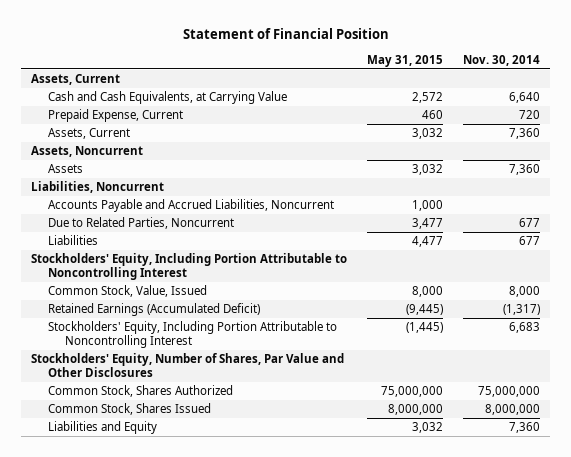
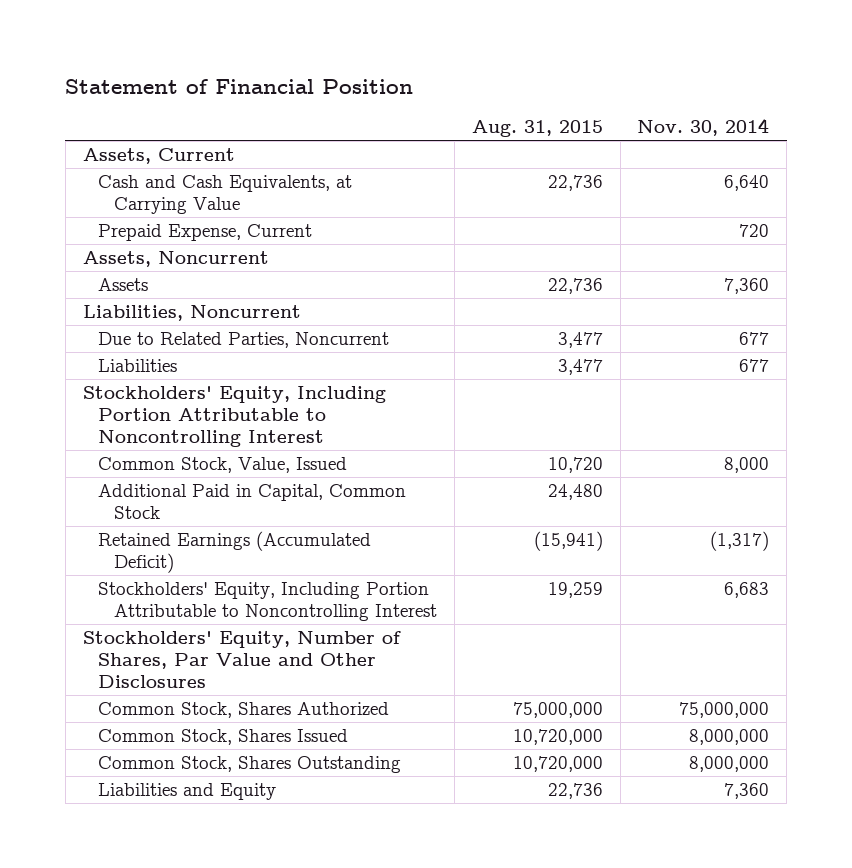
[367,54,444,67] May 31, 2015 -> none
none -> [471,120,603,138] Aug. 31, 2015
[48,128,131,140] Assets, Current -> none
[48,199,335,213] Accounts Payable and Accrued Liabilities, Noncurrent -> none
none -> [98,483,407,520] Additional Paid in Capital, Common Stock
none -> [98,755,402,773] Common Stock, Shares Outstanding

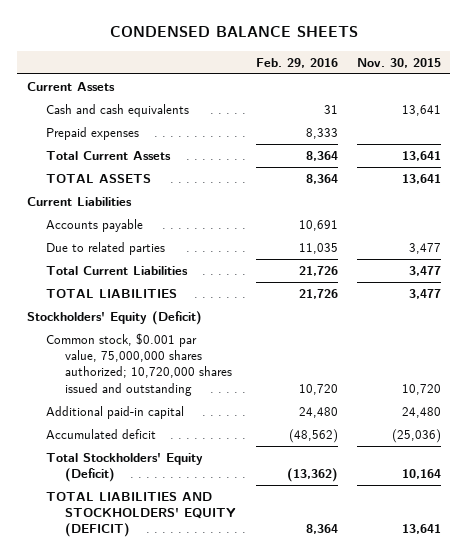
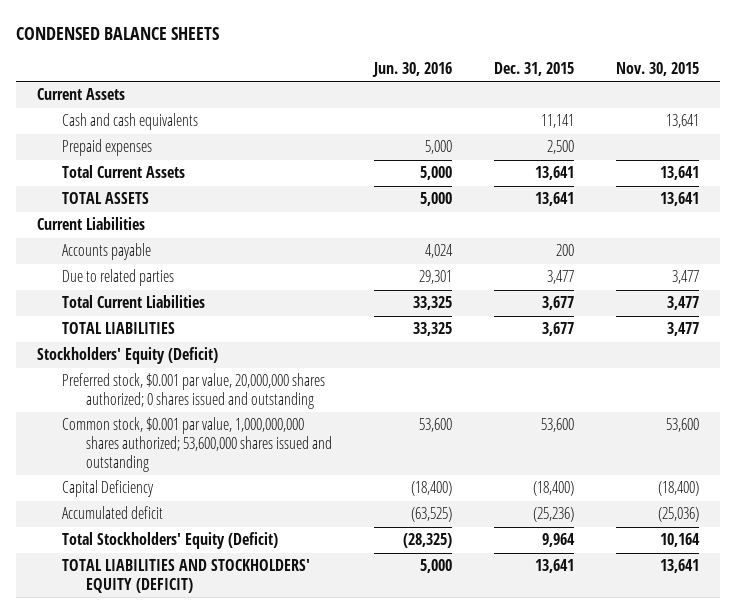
[255,57,338,68] Feb. 29, 2016 -> none
none -> [372,61,453,77] Jun. 30, 2016
none -> [494,61,575,76] Dec. 31, 2015
none -> [61,373,325,410] Preferred stock, $0.001 par value, 20,000,000 shares authorized; 0 shares issued and outstanding
[46,333,233,396] Common stock, $0.001 par value, 75,000,000 shares authorized; 10,720,000 shares issued and outstanding -> [61,417,333,473] Common stock, $0.001 par value, 1,000,000,000 shares authorized; 53,600,000 shares issued and outstanding
[401,383,441,395] 10,720 -> [666,418,700,433] 53,600
[46,406,185,420] Additional paid-in capital -> [61,480,154,498] Capital Deficiency
[401,407,441,419] 24,480 -> [658,481,700,497] (18,400)

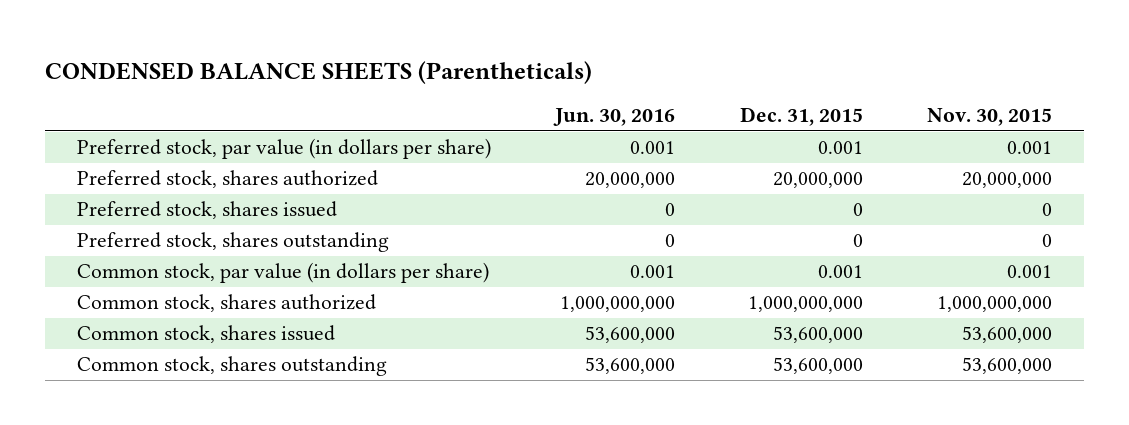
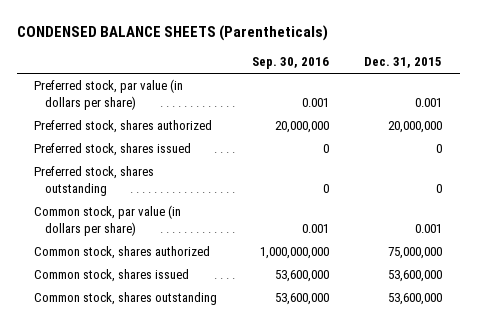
[553,108,676,127] Jun. 30, 2016 -> none
[926,108,1052,127] Nov. 30, 2015 -> none
none -> [252,57,330,70] Sep. 30, 2016
[747,296,863,313] 1,000,000,000 -> [388,247,443,260] 75,000,000

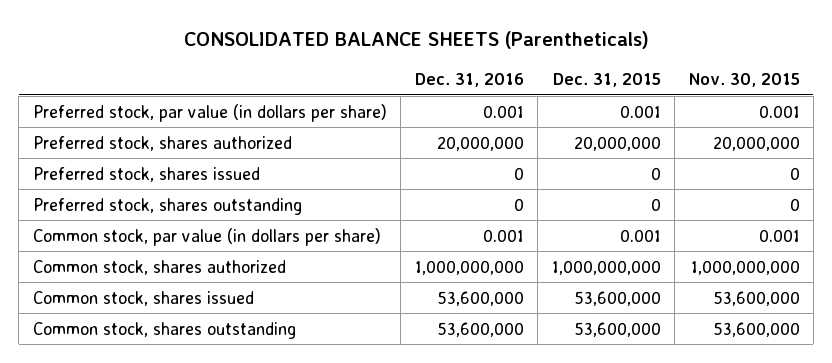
[16,25,328,42] CONDENSED BALANCE SHEETS (Parentheticals) -> [184,30,650,49] CONSOLIDATED BALANCE SHEETS (Parentheticals)
[252,57,330,70] Sep. 30, 2016 -> none
none -> [414,72,524,87] Dec. 31, 2016
none -> [688,72,800,87] Nov. 30, 2015
[388,247,443,260] 75,000,000 -> [551,259,661,275] 1,000,000,000

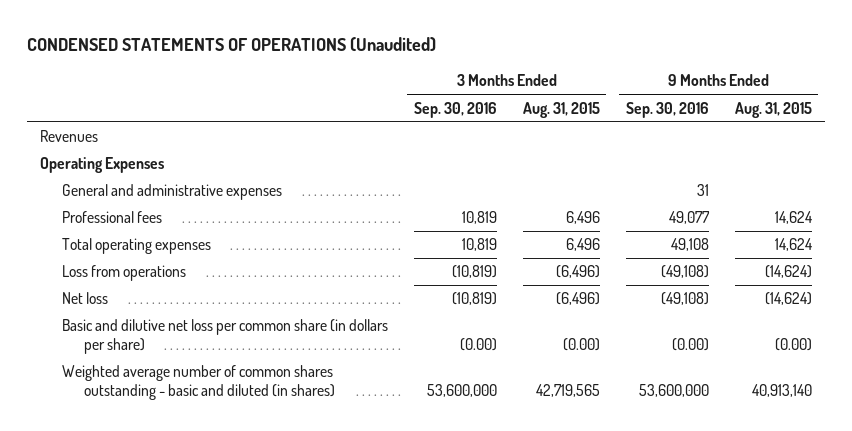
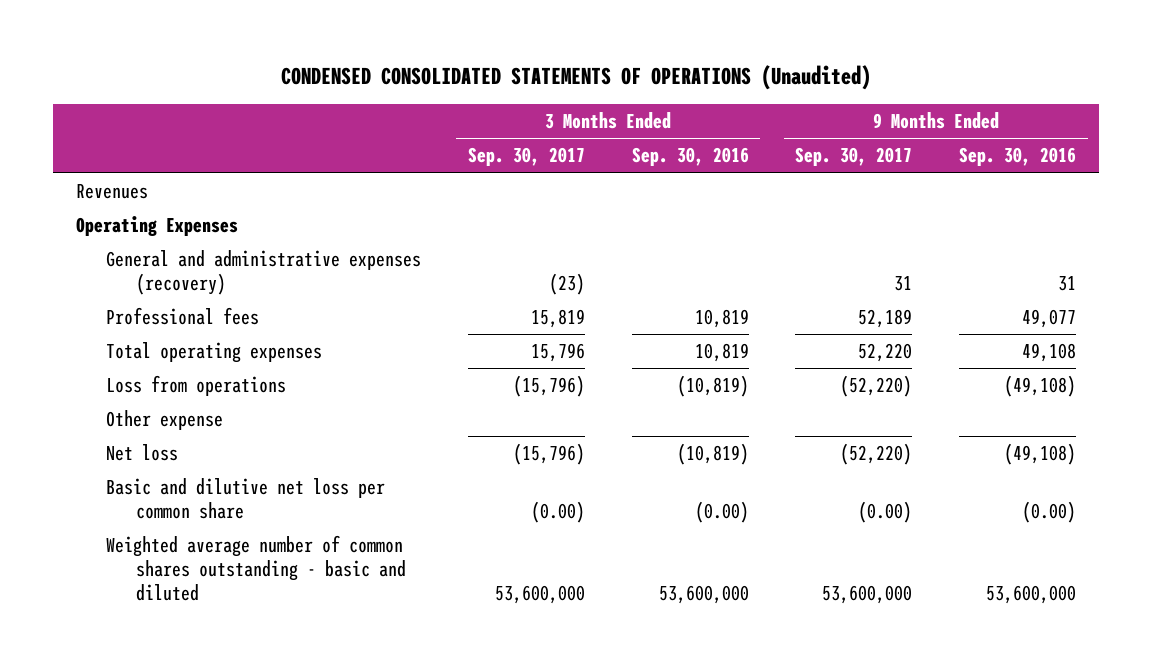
[27,37,437,53] CONDENSED STATEMENTS OF OPERATIONS (Unaudited) -> [281,64,872,90] CONDENSED CONSOLIDATED STATEMENTS OF OPERATIONS (Unaudited)
[522,101,600,118] Aug. 31, 2015 -> none
[734,101,812,118] Aug. 31, 2015 -> none
none -> [467,147,585,167] Sep. 30, 2017
none -> [795,147,913,167] Sep. 30, 2017
[61,184,282,201] General and administrative expenses -> [106,250,422,296] General and administrative expenses (recovery)
none -> [106,410,224,431] Other expense
[61,319,388,355] Basic and dilutive net loss per common share (in dollars per share) -> [106,478,386,520] Basic and dilutive net loss per common share
[61,365,335,401] Weighted average number of common shares outstanding - basic and diluted (in shares) -> [106,535,407,602] Weighted average number of common shares outstanding - basic and diluted

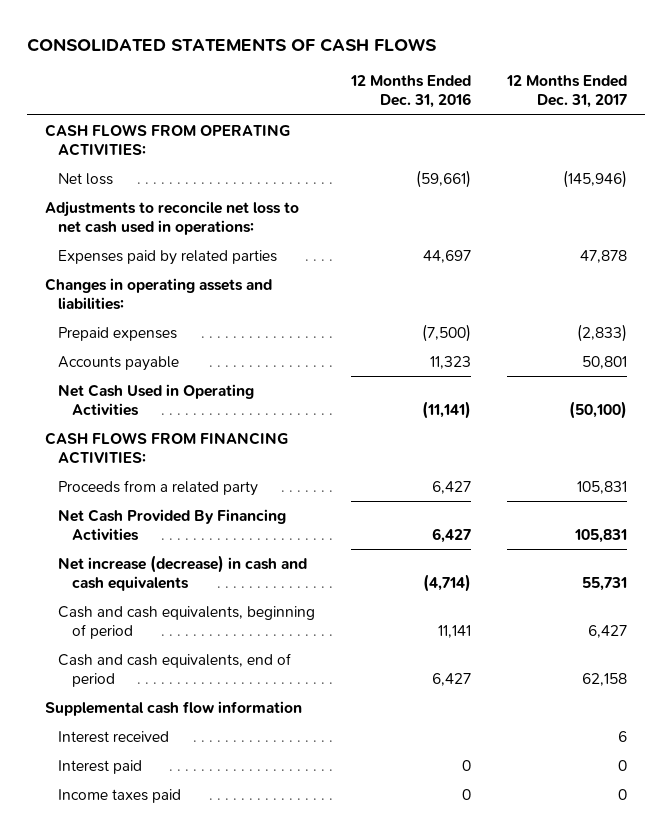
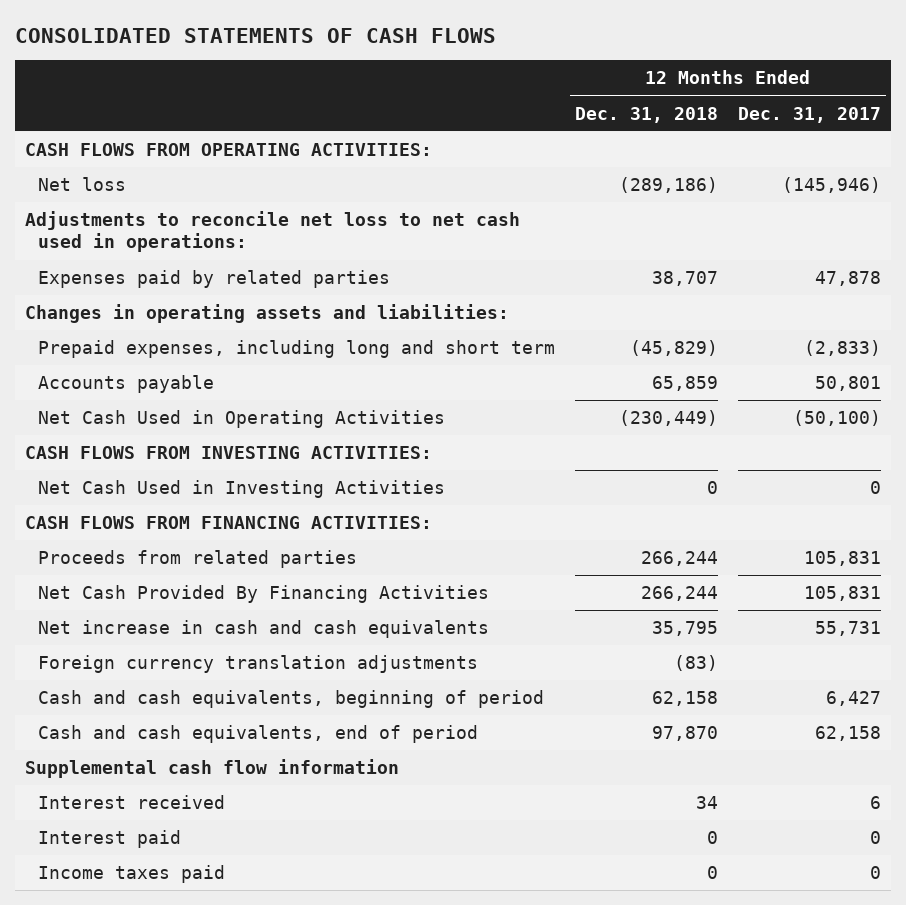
[350,75,472,109] 12 Months Ended Dec. 31, 2016 -> none
none -> [574,106,718,123] Dec. 31, 2018
[58,327,178,342] Prepaid expenses -> [37,340,555,359] Prepaid expenses, including long and short term
none -> [25,446,433,460] CASH FLOWS FROM INVESTING ACTIVITIES:
none -> [37,480,445,499] Net Cash Used in Investing Activities
[58,480,259,497] Proceeds from a related party -> [37,550,357,569] Proceeds from related parties
[58,555,308,591] Net increase (decrease) in cash and cash equivalents -> [37,620,489,639] Net increase in cash and cash equivalents
none -> [37,655,478,674] Foreign currency translation adjustments

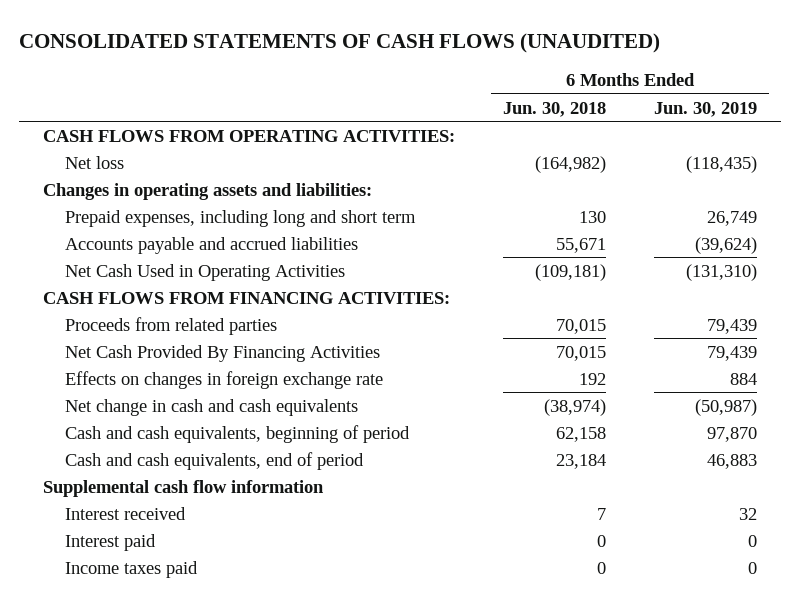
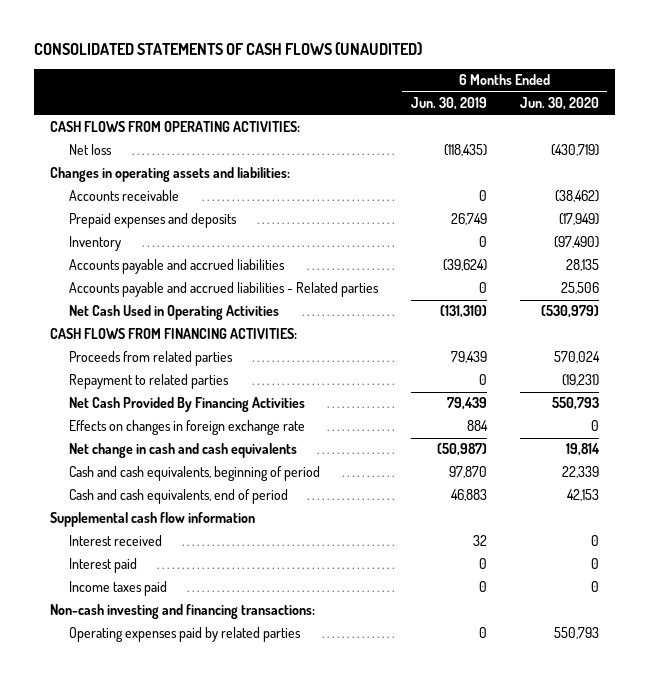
[503,101,607,117] Jun. 30, 2018 -> none
none -> [519,97,599,111] Jun. 30, 2020
none -> [68,190,179,202] Accounts receivable
[64,209,416,227] Prepaid expenses, including long and short term -> [68,213,237,229] Prepaid expenses and deposits
none -> [68,236,121,252] Inventory
none -> [68,282,379,298] Accounts payable and accrued liabilities - Related parties
none -> [68,374,229,390] Repayment to related parties
none -> [50,604,316,620] Non-cash investing and financing transactions:
none -> [68,627,301,643] Operating expenses paid by related parties

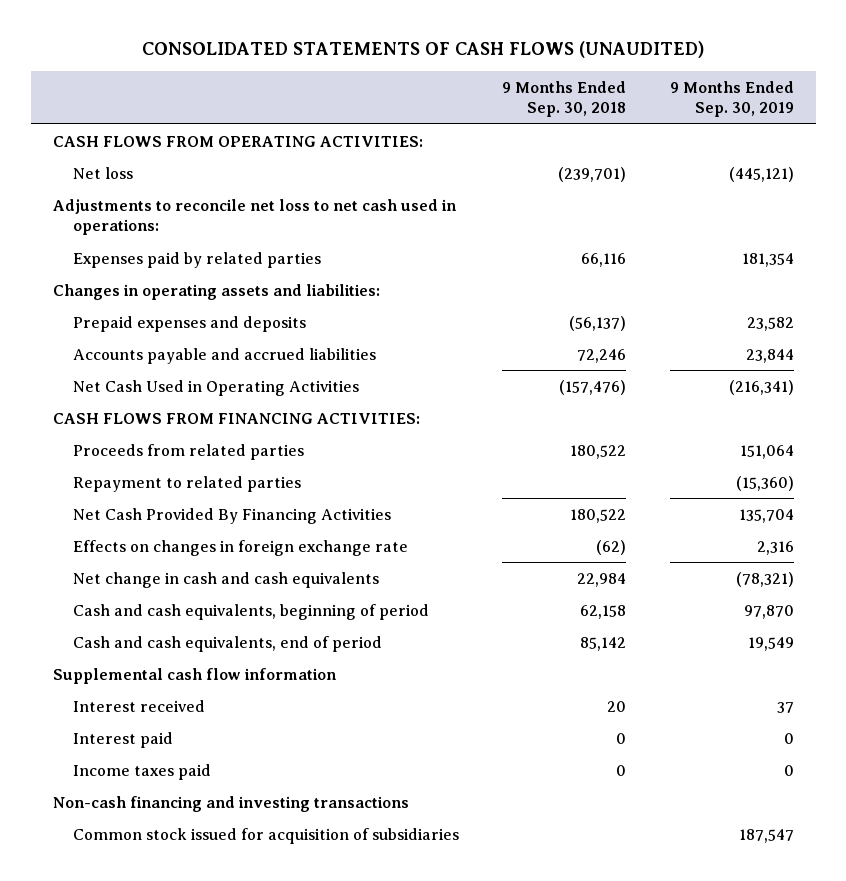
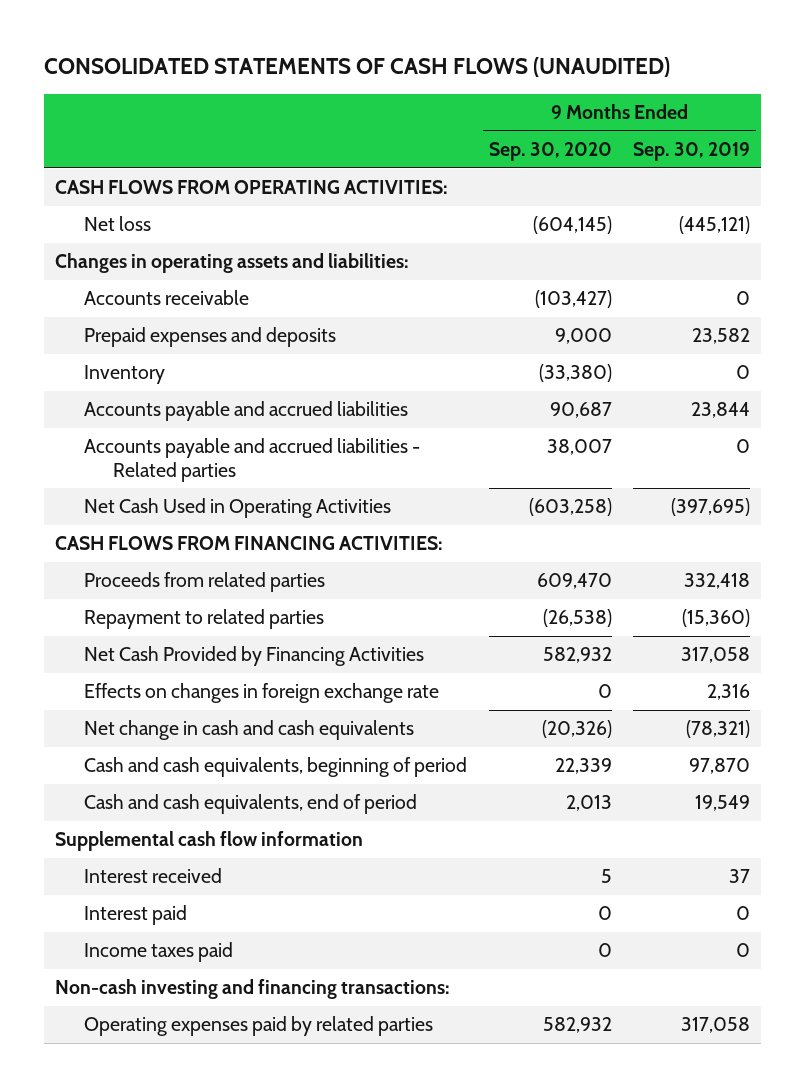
[502,80,627,117] 9 Months Ended Sep. 30, 2018 -> none
none -> [488,142,612,162] Sep. 30, 2020
[52,198,457,235] Adjustments to reconcile net loss to net cash used in operations: -> none
[72,251,321,268] Expenses paid by related parties -> none
none -> [84,290,250,306] Accounts receivable
none -> [84,365,166,385] Inventory
none -> [84,438,421,482] Accounts payable and accrued liabilities - Related parties
[728,379,794,395] (216,341) -> [671,498,751,517] (397,695)
[739,444,794,459] 151,064 -> [684,573,751,590] 332,418
[72,507,391,524] Net Cash Provided By Financing Activities -> [84,646,425,667] Net Cash Provided by Financing Activities
[738,508,794,523] 135,704 -> [681,647,751,664] 317,058
[72,827,459,844] Common stock issued for acquisition of subsidiaries -> none
[52,795,409,812] Non-cash financing and investing transactions -> [54,979,450,1000] Non-cash investing and financing transactions:
none -> [84,1016,434,1037] Operating expenses paid by related parties

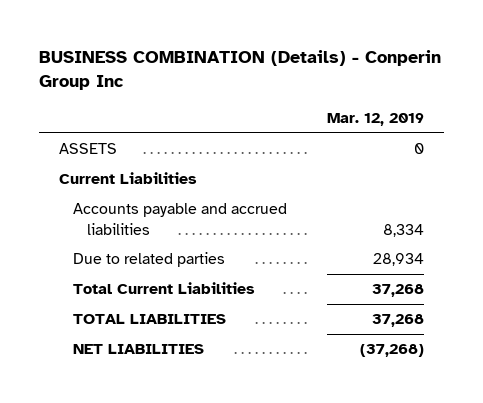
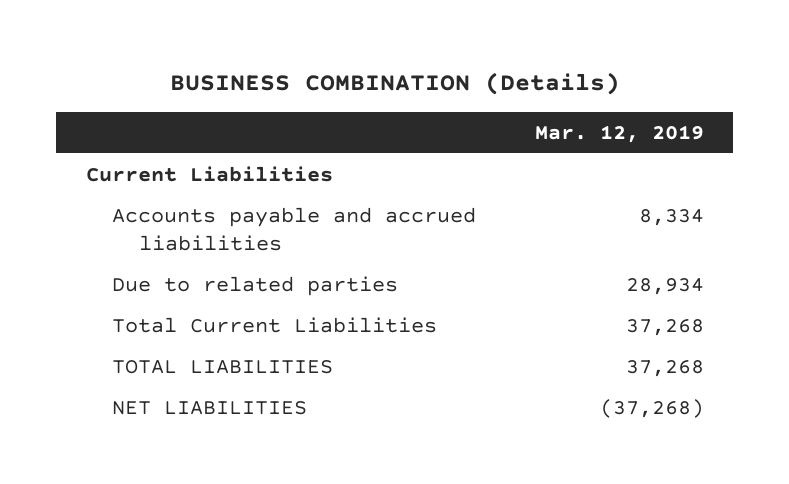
[38,49,441,91] BUSINESS COMBINATION (Details) - Conperin Group Inc -> [169,72,620,96] BUSINESS COMBINATION (Details)
[58,143,117,155] ASSETS -> none

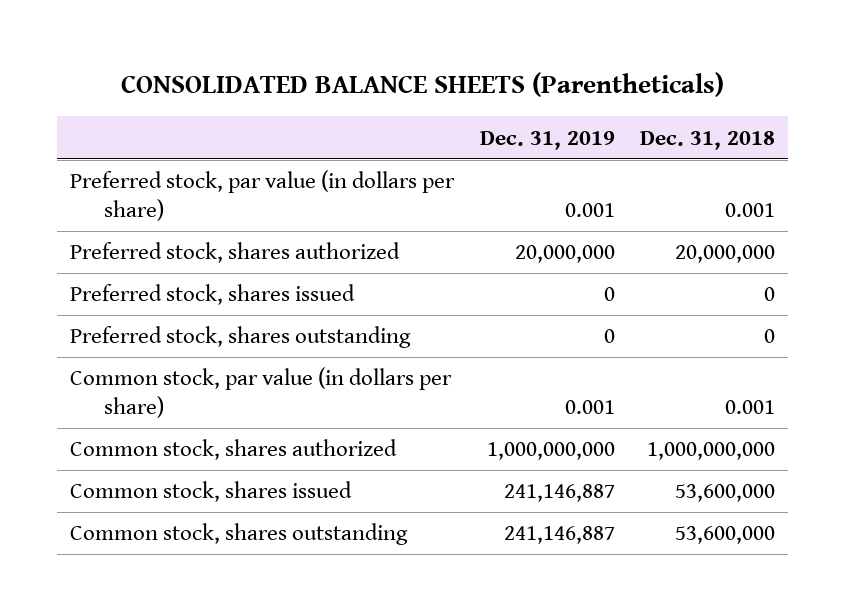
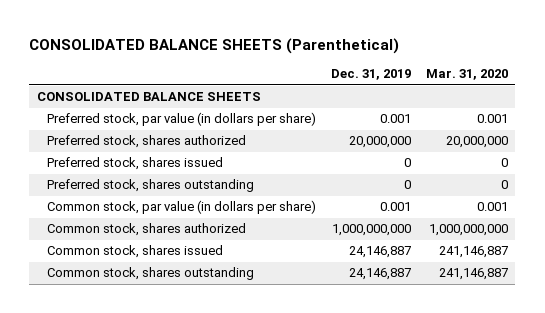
[120,72,724,98] CONSOLIDATED BALANCE SHEETS (Parentheticals) -> [29,37,400,54] CONSOLIDATED BALANCE SHEETS (Parenthetical)
[640,130,776,150] Dec. 31, 2018 -> none
none -> [425,69,508,81] Mar. 31, 2020
none -> [36,92,261,102] CONSOLIDATED BALANCE SHEETS
[503,484,615,503] 241,146,887 -> [348,246,411,259] 24,146,887
[503,526,615,545] 241,146,887 -> [348,268,411,281] 24,146,887

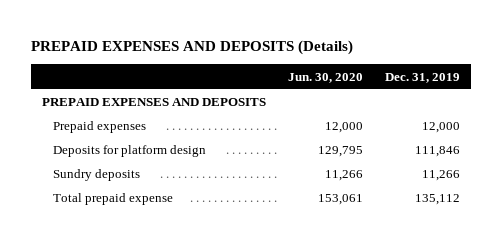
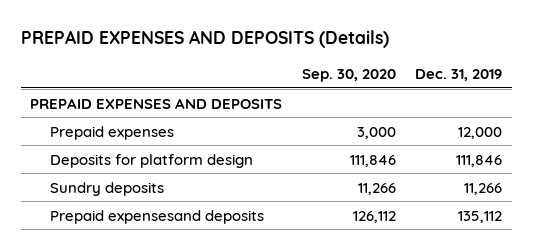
[287,72,363,83] Jun. 30, 2020 -> none
none -> [301,68,396,82] Sep. 30, 2020
[52,193,173,206] Total prepaid expense -> [49,209,264,224] Prepaid expensesand deposits

